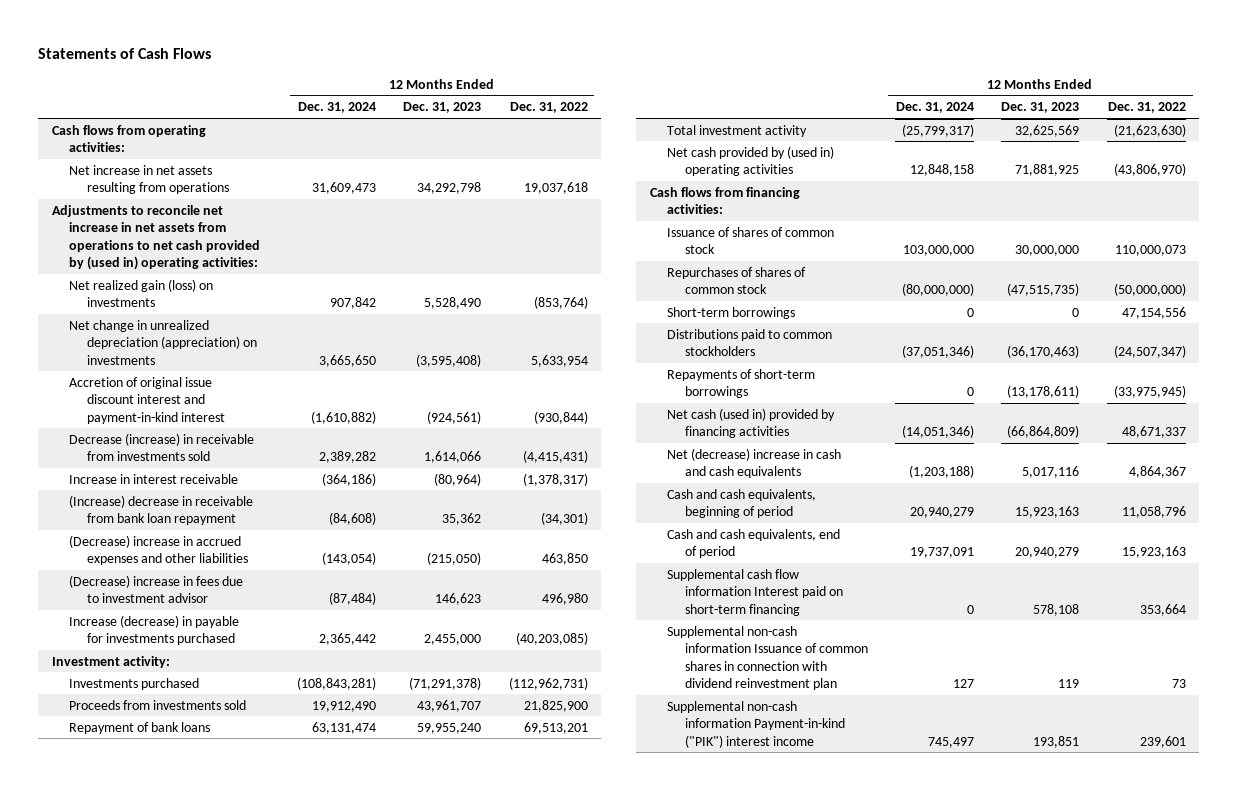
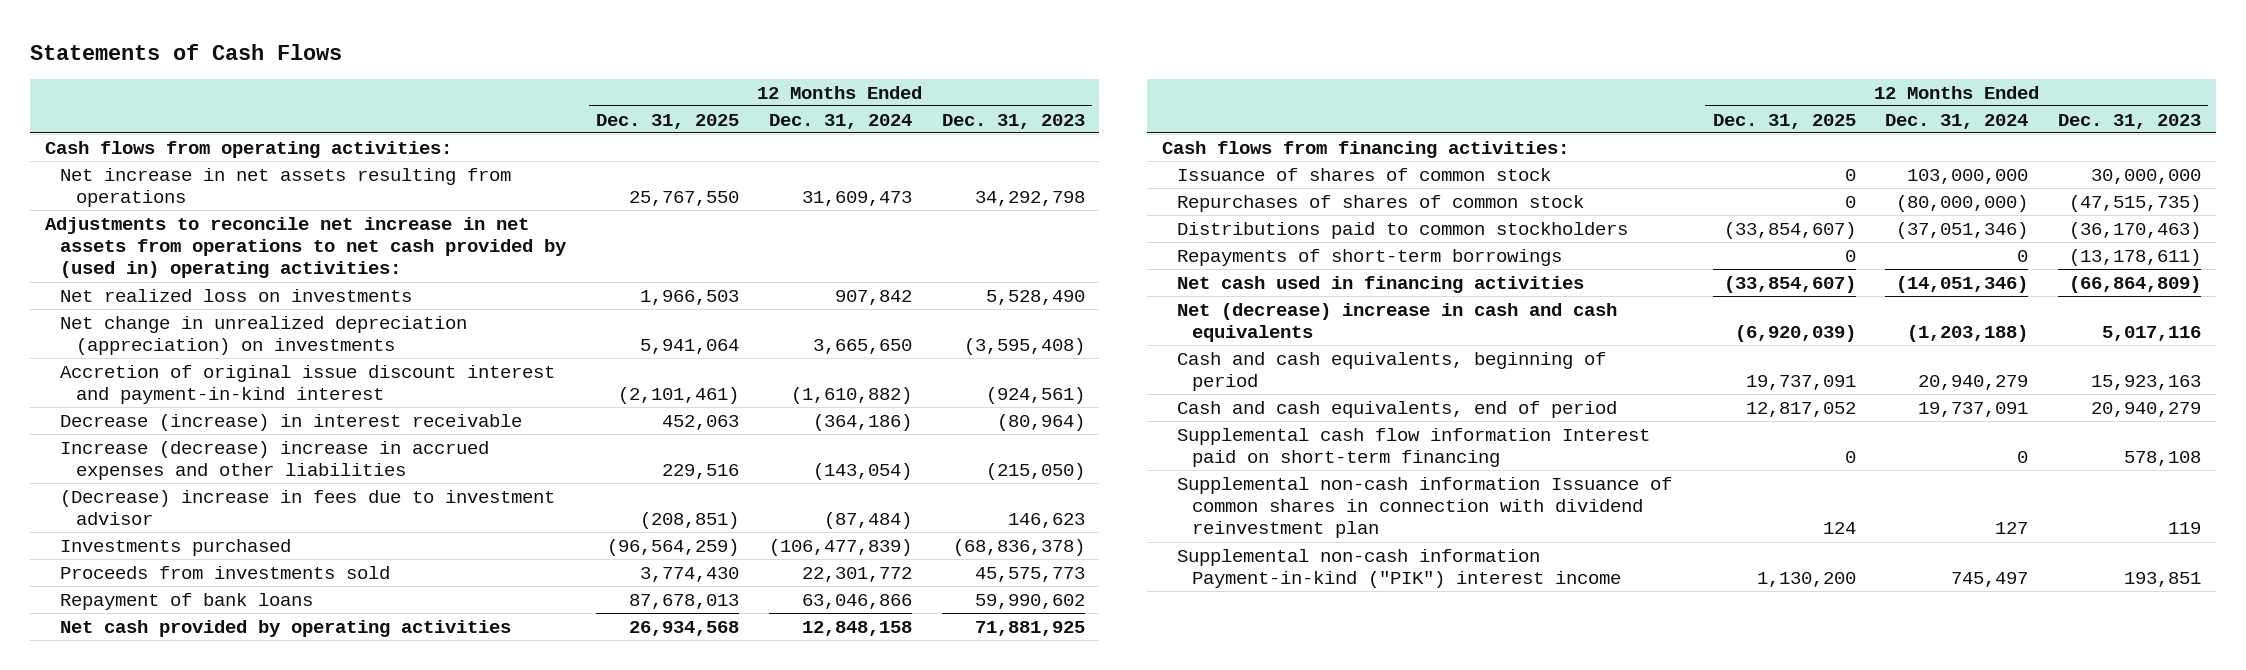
[509,102,588,114] Dec. 31, 2022 -> none
none -> [596,113,740,129] Dec. 31, 2025
[69,278,214,308] Net realized gain (loss) on investments -> [60,288,413,302] Net realized loss on investments
[69,432,255,462] Decrease (increase) in receivable from investments sold -> none
[69,494,254,526] (Increase) decrease in receivable from bank loan repayment -> none
[69,473,239,484] Increase in interest receivable -> [60,413,523,431] Decrease (increase) in interest receivable
[69,534,248,566] (Decrease) increase in accrued expenses and other liabilities -> [60,440,490,481] Increase (decrease) increase in accrued expenses and other liabilities
[69,614,240,646] Increase (decrease) in payable for investments purchased -> none
[51,655,170,668] Investment activity: -> none
[667,124,808,137] Total investment activity -> none
[296,676,376,690] (108,843,281) -> [768,538,912,556] (106,477,839)
[409,676,482,690] (71,291,378) -> [952,538,1085,556] (68,836,378)
[311,700,376,712] 19,912,490 -> [801,566,912,582] 22,301,772
[417,699,482,712] 43,961,707 -> [974,566,1085,582] 45,575,773
[311,721,376,734] 63,131,474 -> [801,593,912,609] 63,046,866
[417,722,482,734] 59,955,240 -> [974,593,1085,609] 59,990,602
[667,145,835,177] Net cash provided by (used in) operating activities -> [60,619,512,637] Net cash provided by operating activities
[667,306,796,319] Short-term borrowings -> none
[667,407,836,439] Net cash (used in) provided by financing activities -> [1176,275,1584,293] Net cash used in financing activities

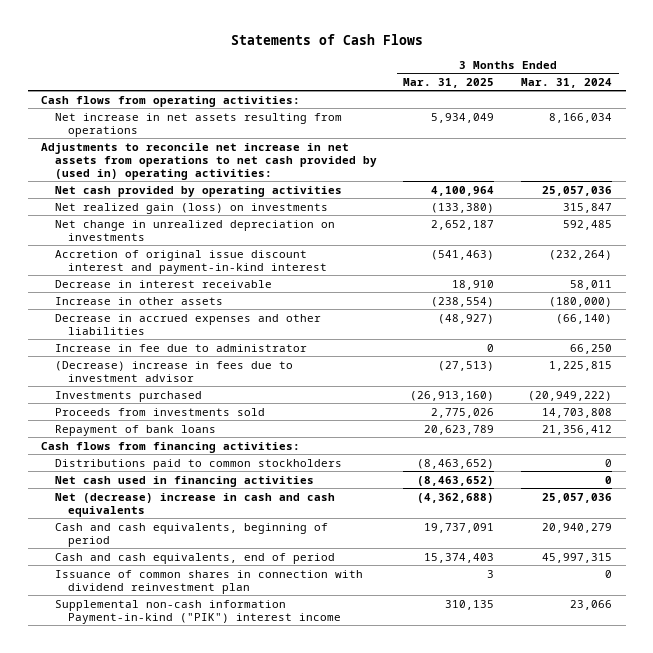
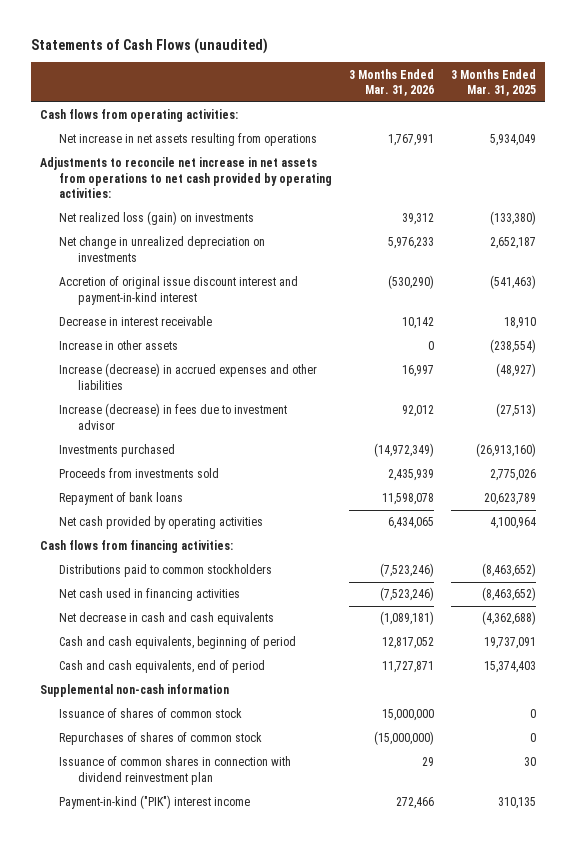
[230,34,423,46] Statements of Cash Flows -> [31,38,269,55] Statements of Cash Flows (unaudited)
[521,77,613,88] Mar. 31, 2024 -> none
none -> [349,68,435,97] 3 Months Ended Mar. 31, 2026
[41,142,377,180] Adjustments to reconcile net increase in net assets from operations to net cash provided by (used in) operating activities: -> [39,157,332,199] Adjustments to reconcile net increase in net assets from operations to net cash provided by operating activities:
[54,202,328,214] Net realized gain (loss) on investments -> [58,211,254,226] Net realized loss (gain) on investments
[54,343,307,352] Increase in fee due to administrator -> none
[54,313,321,335] Decrease in accrued expenses and other liabilities -> [58,363,317,390] Increase (decrease) in accrued expenses and other liabilities
[54,360,293,382] (Decrease) increase in fees due to investment advisor -> [58,403,287,430] Increase (decrease) in fees due to investment advisor
[54,185,342,197] Net cash provided by operating activities -> [58,516,263,530] Net cash provided by operating activities
[54,492,335,517] Net (decrease) increase in cash and cash equivalents -> [58,612,274,626] Net decrease in cash and cash equivalents
none -> [39,684,229,698] Supplemental non-cash information
none -> [58,708,242,719] Issuance of shares of common stock
none -> [58,732,262,746] Repurchases of shares of common stock
[487,569,495,578] 3 -> [524,757,537,767] 30
[54,599,341,624] Supplemental non-cash information Payment-in-kind ("PIK") interest income -> [58,795,250,810] Payment-in-kind ("PIK") interest income

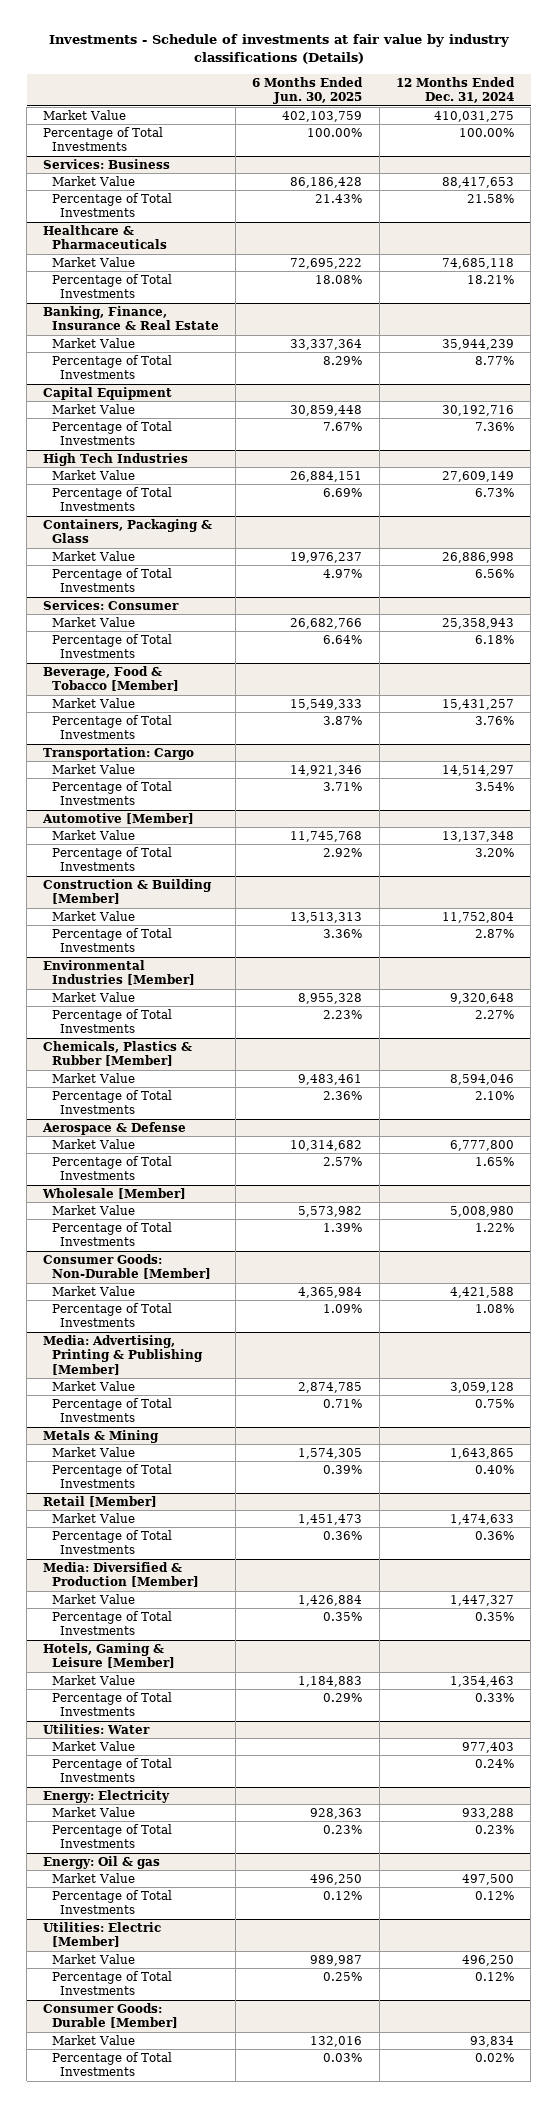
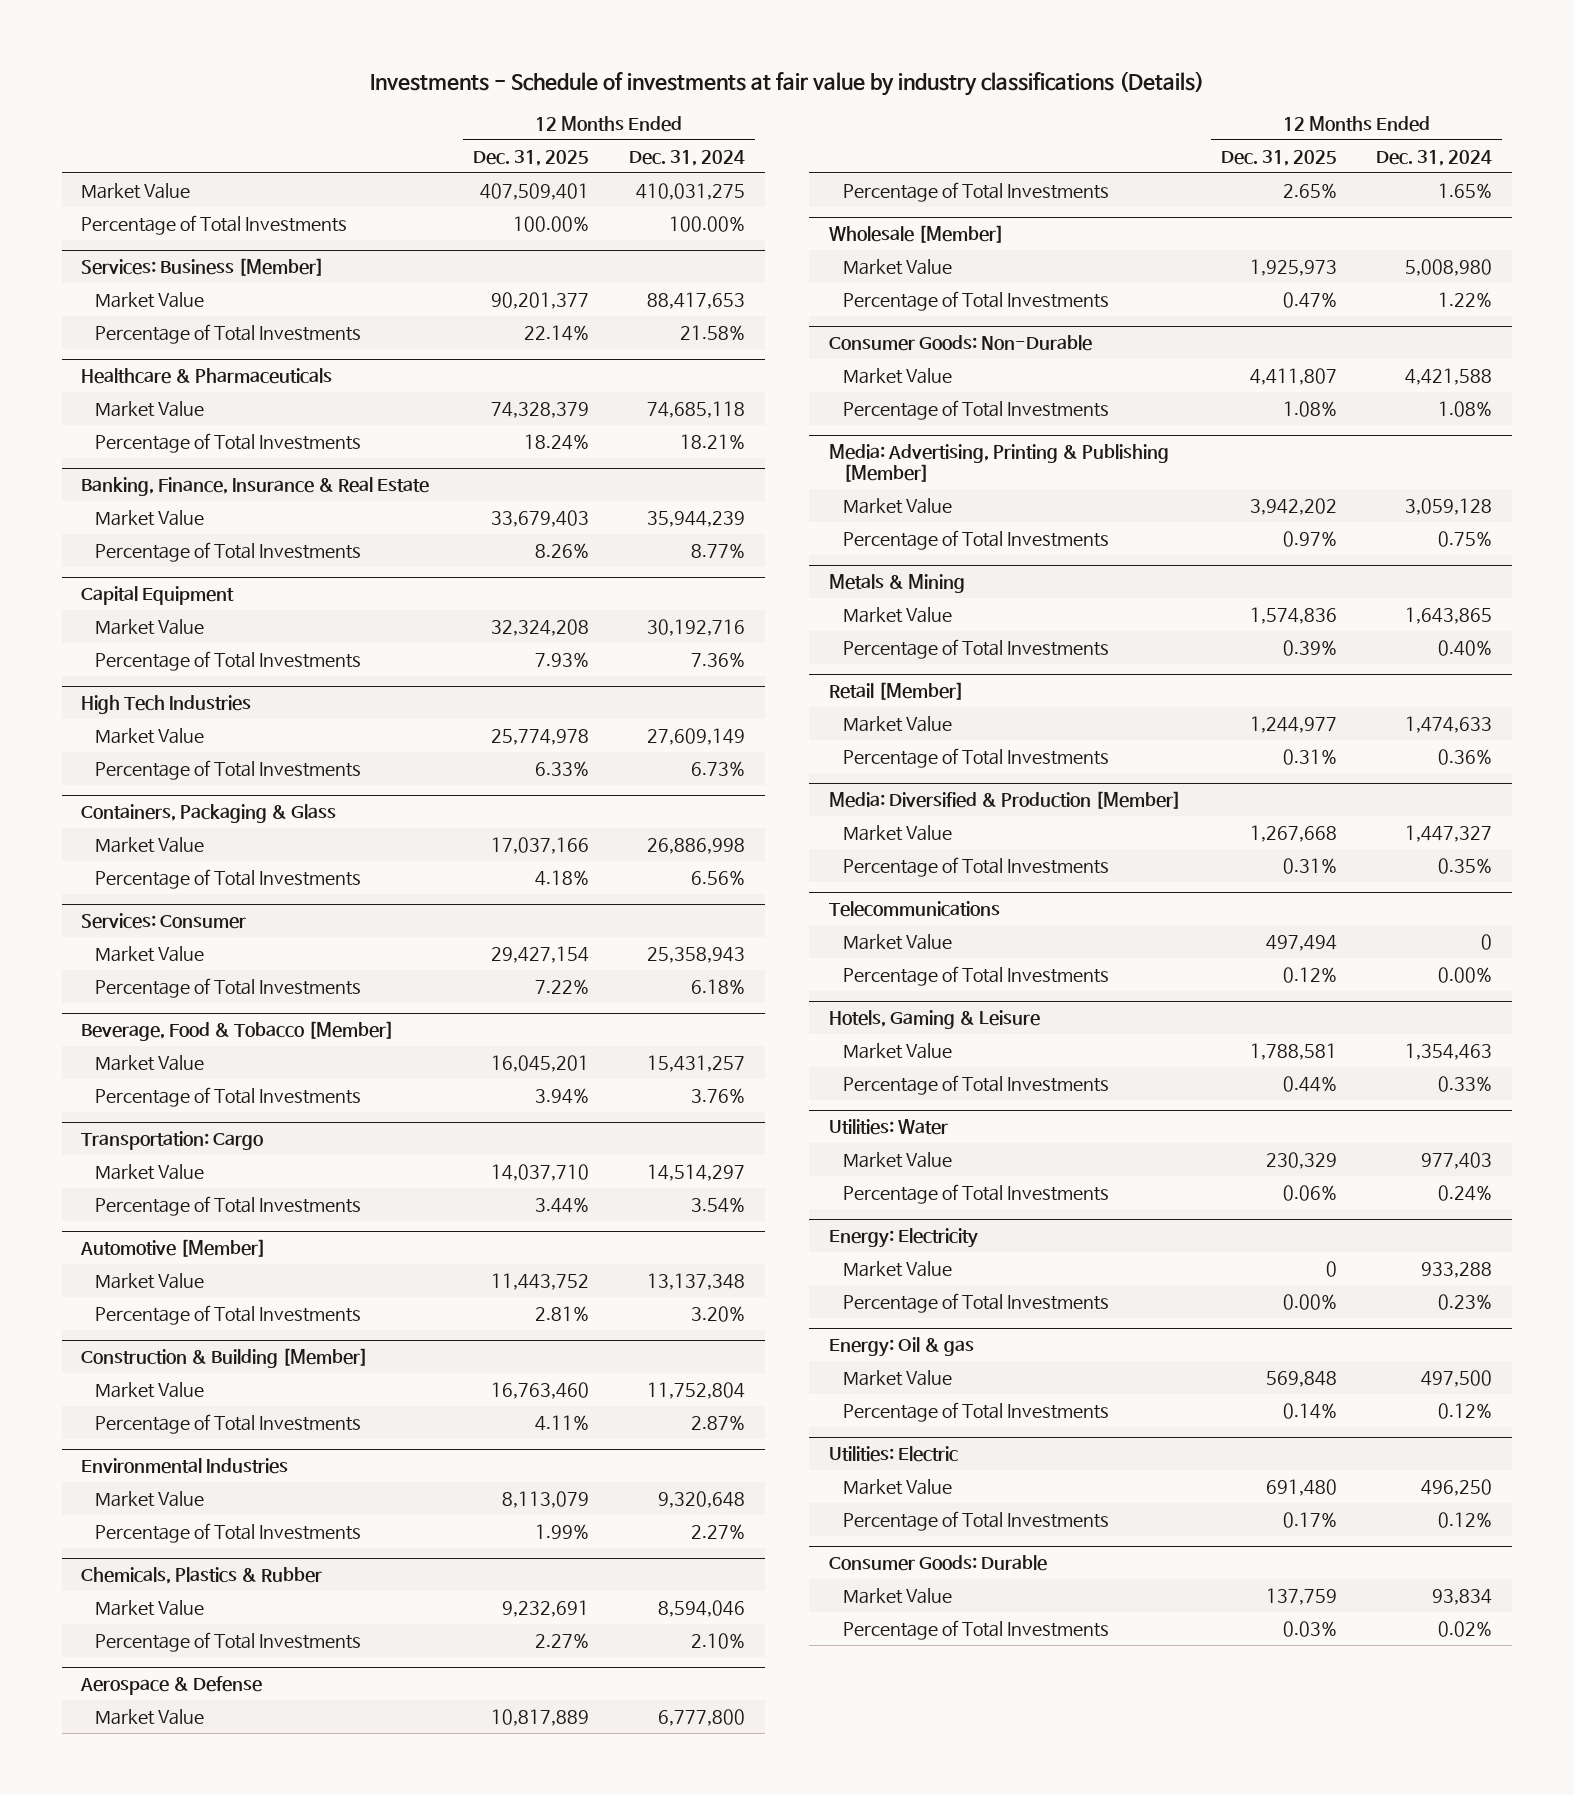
[252,76,364,105] 6 Months Ended Jun. 30, 2025 -> none
none -> [473,149,590,166] Dec. 31, 2025
[43,158,171,169] Services: Business -> [81,258,325,277] Services: Business [Member]
[43,959,195,986] Environmental Industries [Member] -> [81,1458,289,1475] Environmental Industries
[43,1040,193,1067] Chemicals, Plastics & Rubber [Member] -> [81,1567,323,1585] Chemicals, Plastics & Rubber
[43,1253,211,1280] Consumer Goods: Non-Durable [Member] -> [828,335,1092,352] Consumer Goods: Non-Durable
none -> [828,901,1000,918] Telecommunications
none -> [842,933,952,950] Market Value
none -> [842,965,1109,986] Percentage of Total Investments
[43,1642,175,1669] Hotels, Gaming & Leisure [Member] -> [828,1010,1040,1030] Hotels, Gaming & Leisure
[43,1921,162,1948] Utilities: Electric [Member] -> [828,1446,958,1463] Utilities: Electric
[43,2002,178,2029] Consumer Goods: Durable [Member] -> [828,1555,1047,1572] Consumer Goods: Durable

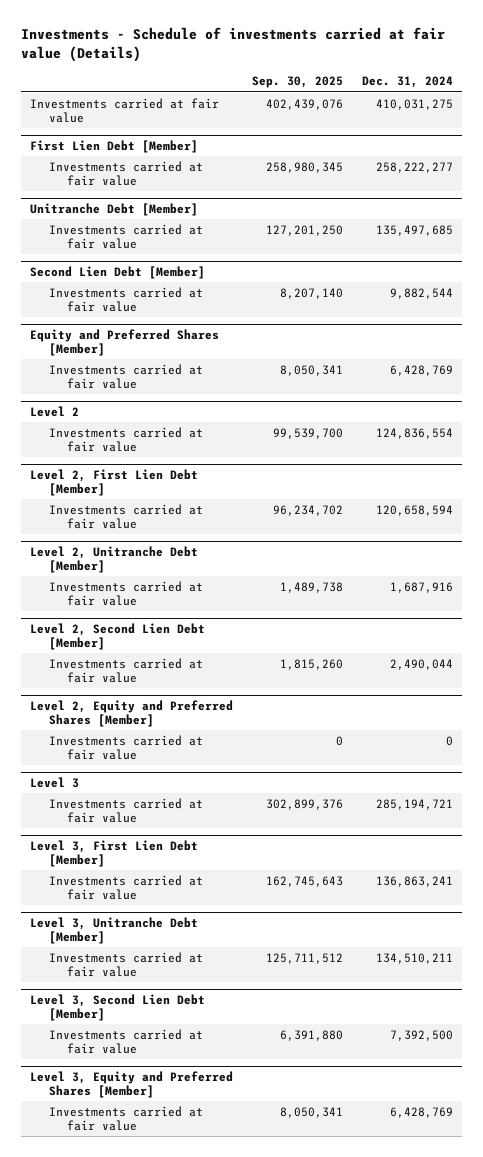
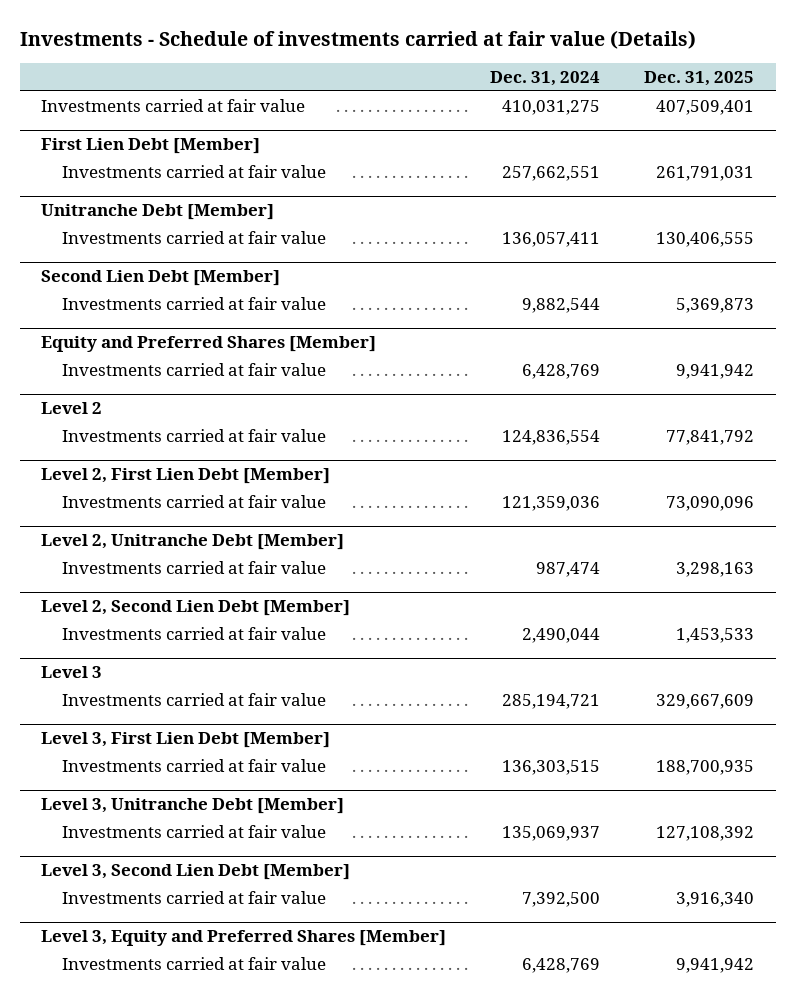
[251,76,343,89] Sep. 30, 2025 -> none
none -> [643,70,754,86] Dec. 31, 2025
[375,161,453,173] 258,222,277 -> [502,166,601,182] 257,662,551
[375,224,453,236] 135,497,685 -> [502,232,601,248] 136,057,411
[375,504,453,516] 120,658,594 -> [502,496,601,512] 121,359,036
[389,581,453,593] 1,687,916 -> [536,562,601,578] 987,474
[30,699,234,727] Level 2, Equity and Preferred Shares [Member] -> none
[48,734,203,760] Investments carried at fair value -> none
[375,875,453,887] 136,863,241 -> [502,760,601,776] 136,303,515
[375,952,453,964] 134,510,211 -> [502,826,601,842] 135,069,937

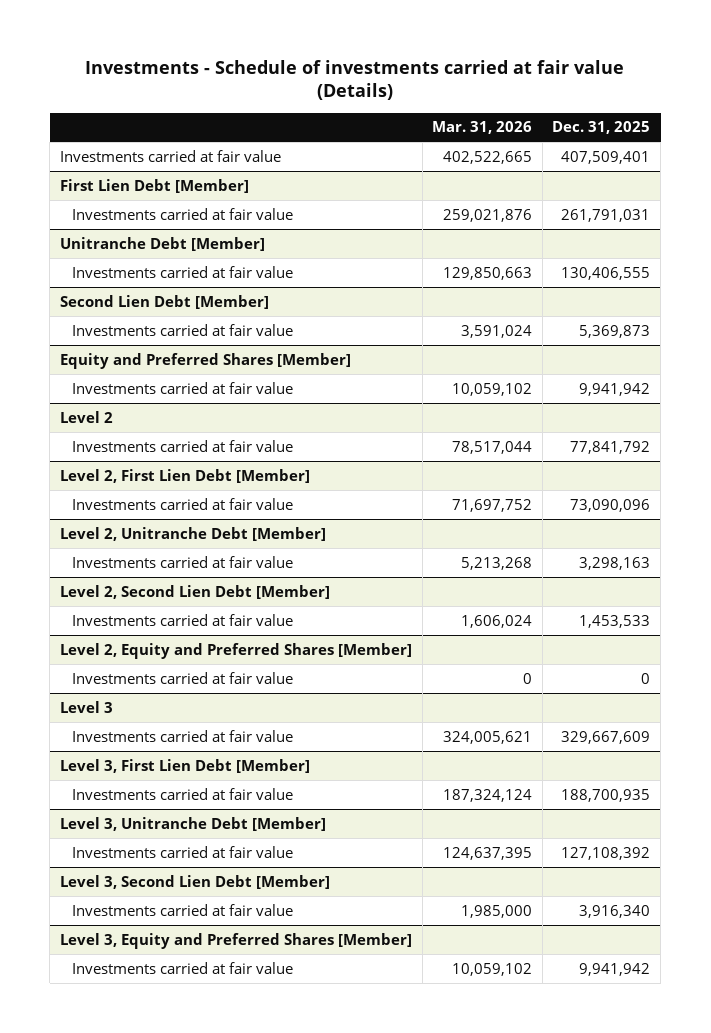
[490,70,601,86] Dec. 31, 2024 -> none
none -> [432,121,533,135] Mar. 31, 2026
none -> [60,642,413,659] Level 2, Equity and Preferred Shares [Member]
none -> [72,671,294,684] Investments carried at fair value

